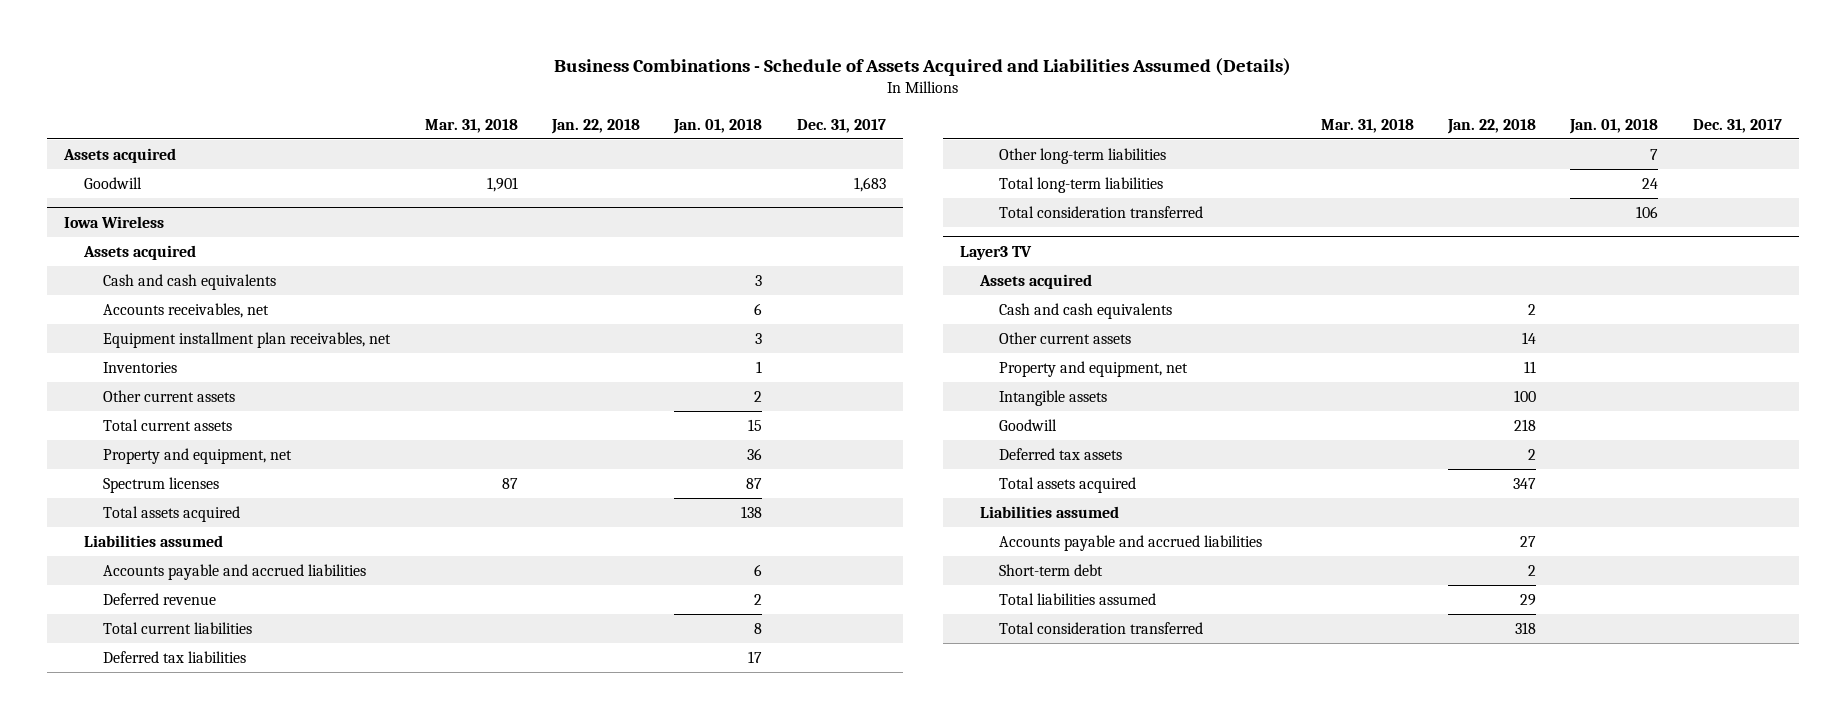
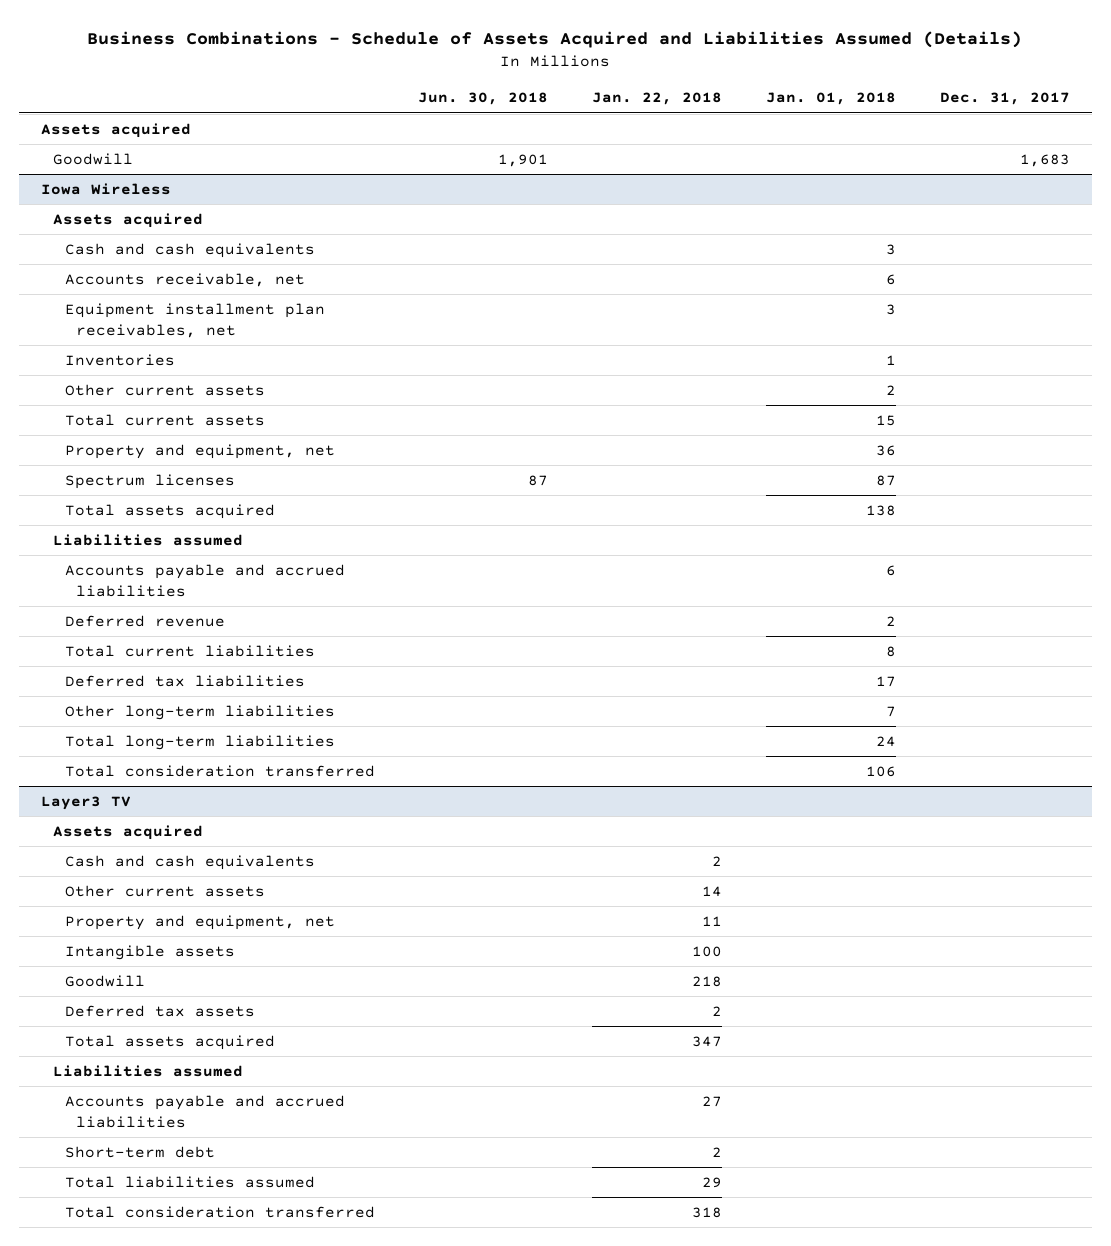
[424,118,518,133] Mar. 31, 2018 -> none
none -> [418,92,549,106] Jun. 30, 2018
[103,303,270,319] Accounts receivables, net -> [64,272,305,287] Accounts receivable, net

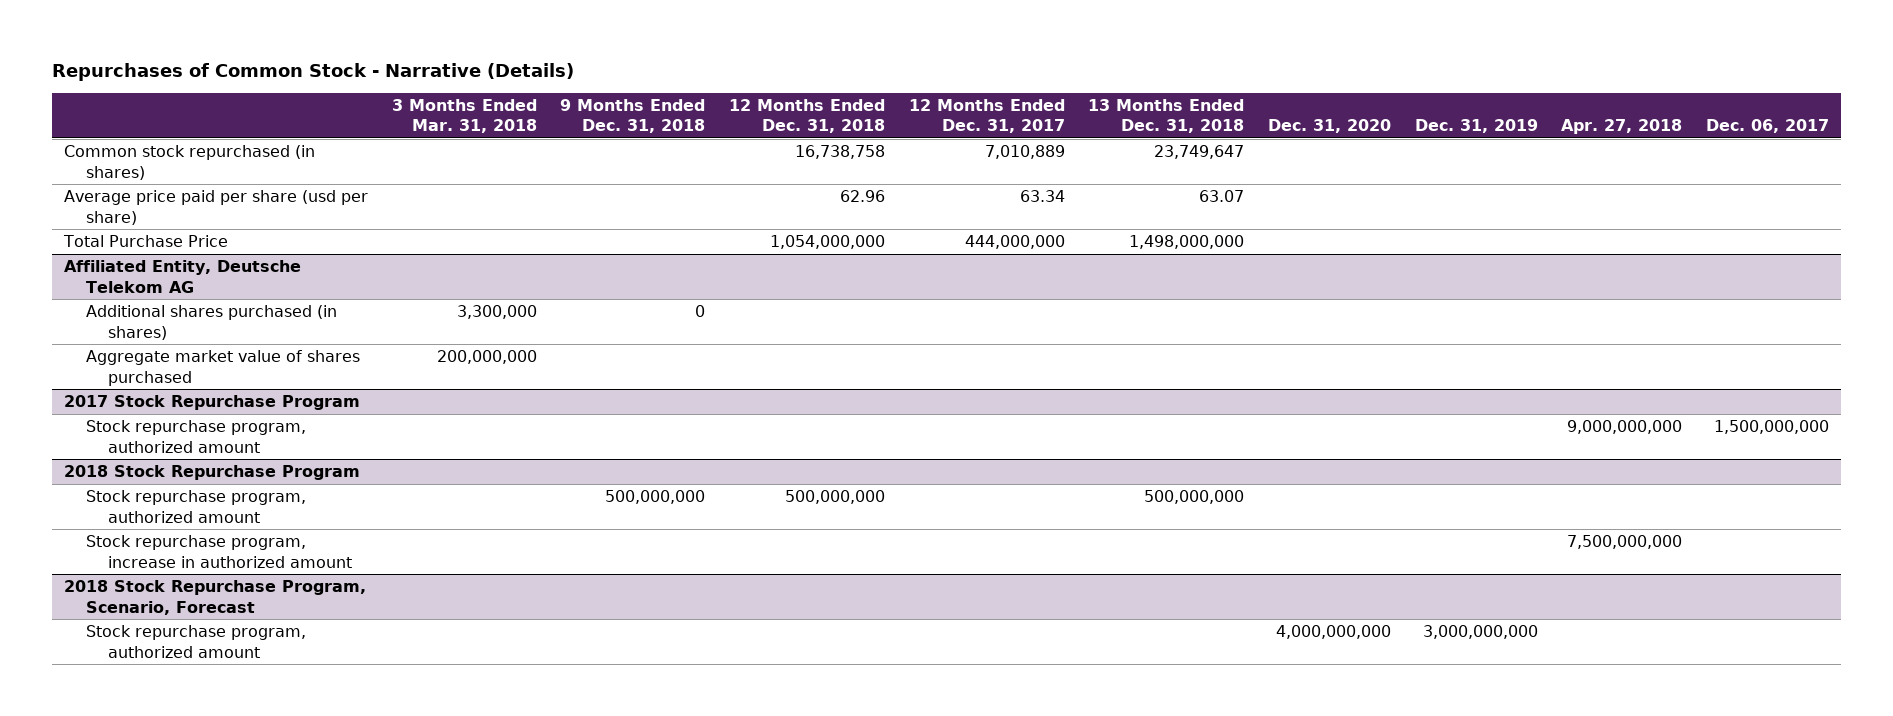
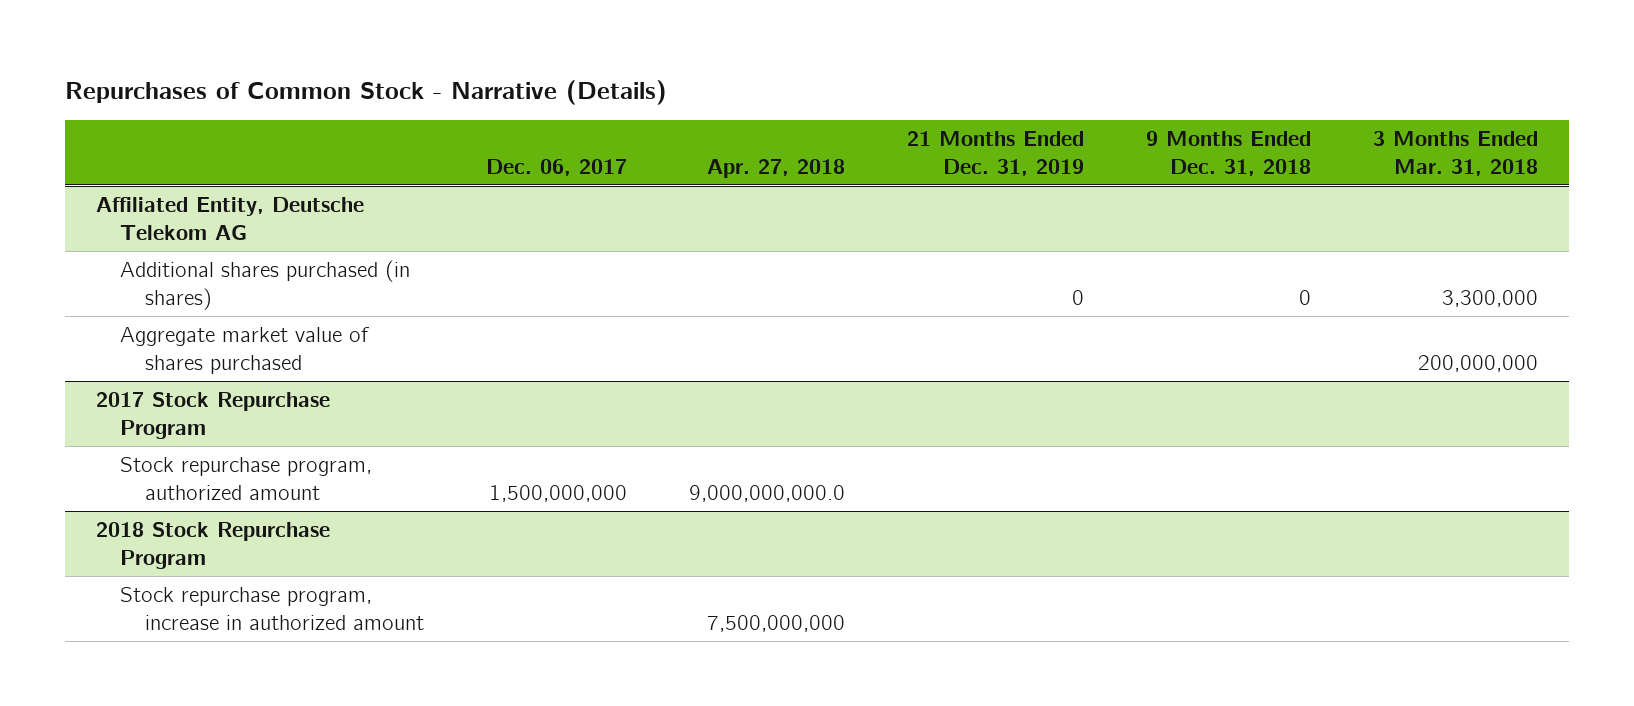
[729,98,886,134] 12 Months Ended Dec. 31, 2018 -> none
[908,98,1065,134] 12 Months Ended Dec. 31, 2017 -> none
[1088,98,1245,134] 13 Months Ended Dec. 31, 2018 -> none
[1268,119,1392,134] Dec. 31, 2020 -> none
[1414,119,1538,134] Dec. 31, 2019 -> none
none -> [906,131,1084,176] 21 Months Ended Dec. 31, 2019
[64,145,316,180] Common stock repurchased (in shares) -> none
[64,190,369,225] Average price paid per share (usd per share) -> none
[63,235,229,248] Total Purchase Price -> none
[1567,420,1683,435] 9,000,000,000 -> [688,484,845,502] 9,000,000,000.0
[86,490,307,523] Stock repurchase program, authorized amount -> none
[64,580,367,615] 2018 Stock Repurchase Program, Scenario, Forecast -> none
[86,625,307,658] Stock repurchase program, authorized amount -> none

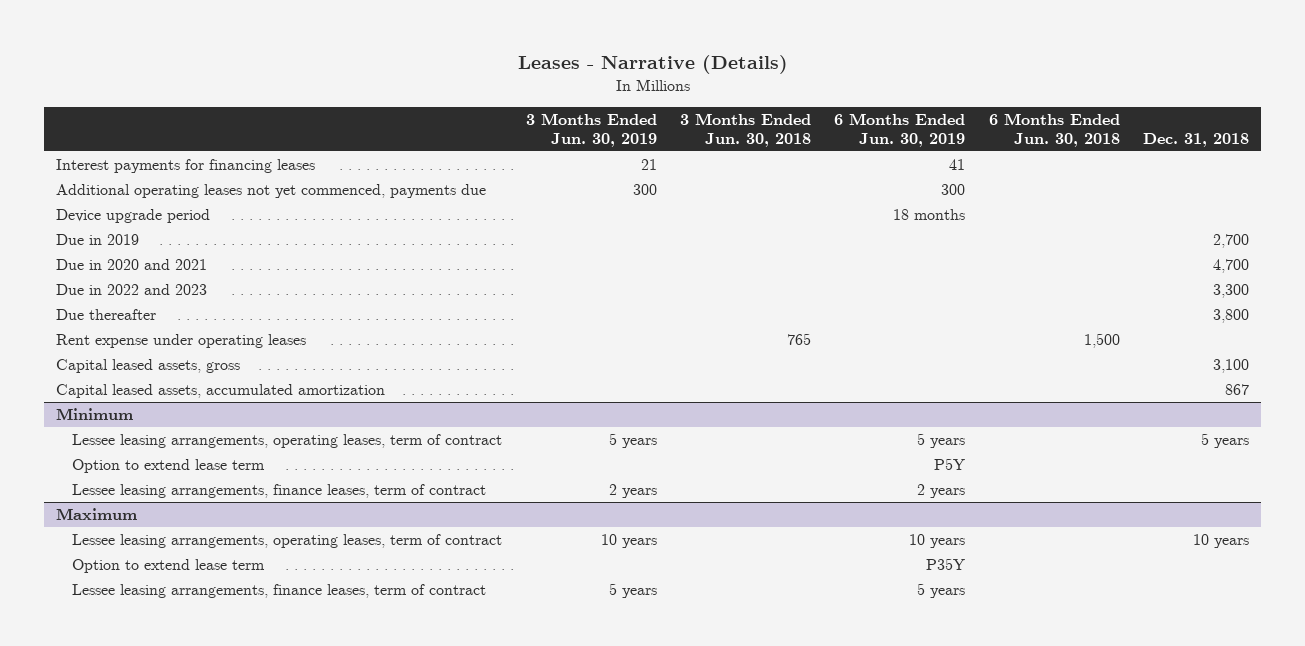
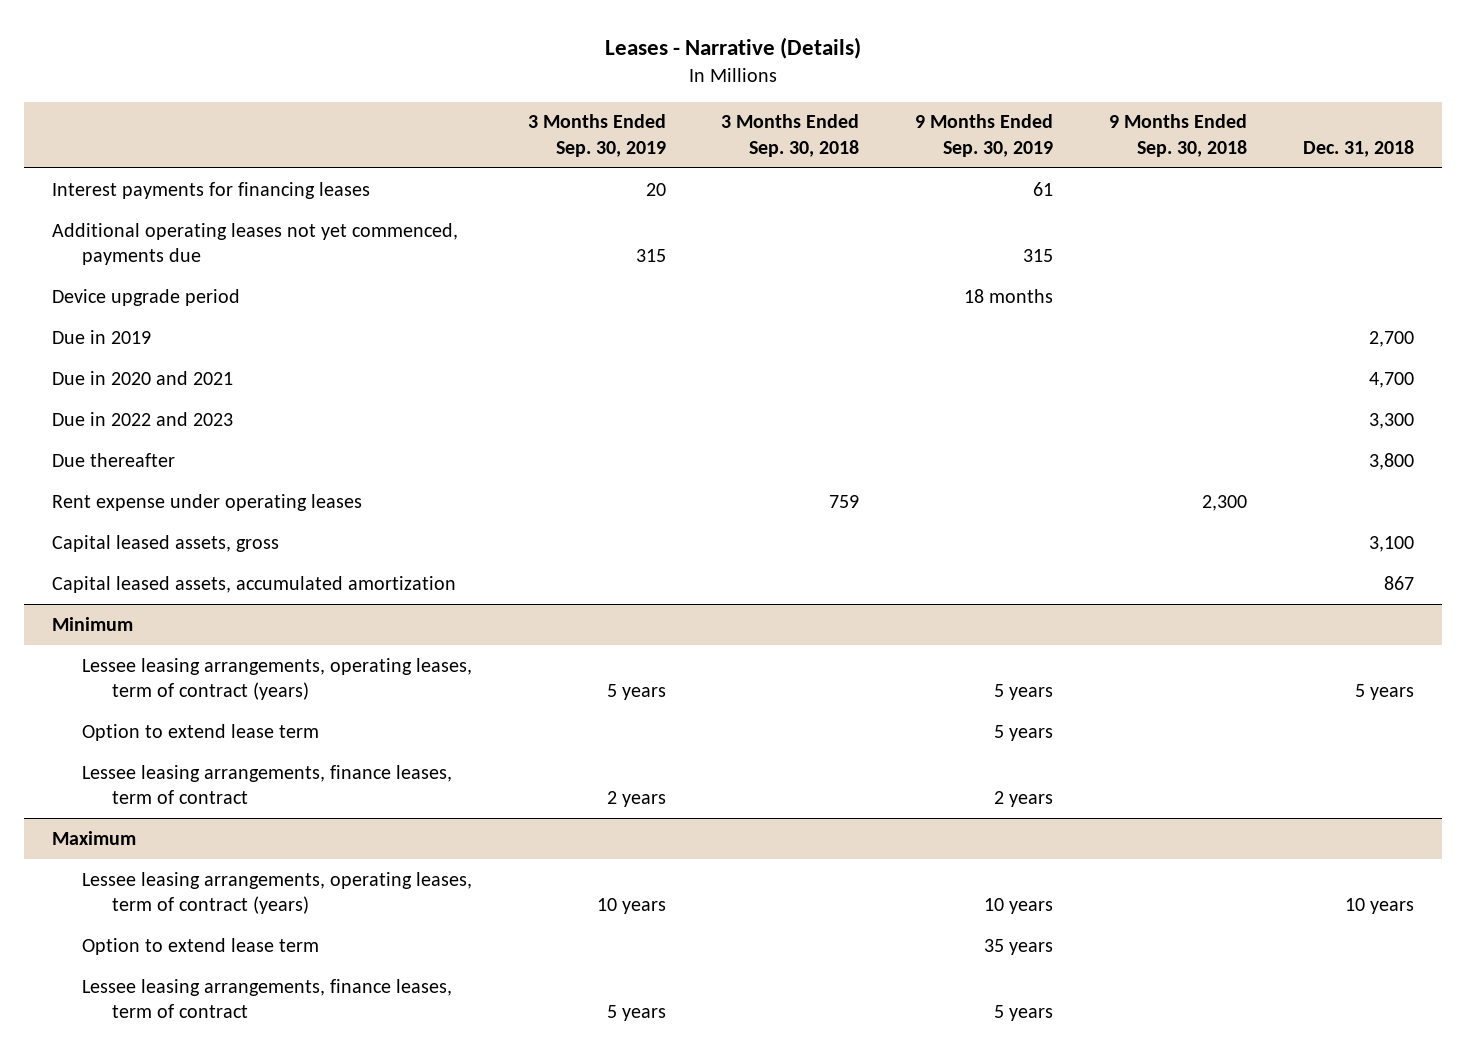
[525,112,657,147] 3 Months Ended Jun. 30, 2019 -> none
[679,112,811,147] 3 Months Ended Jun. 30, 2018 -> none
[834,112,966,147] 6 Months Ended Jun. 30, 2019 -> none
[988,112,1120,147] 6 Months Ended Jun. 30, 2018 -> none
none -> [527,114,666,157] 3 Months Ended Sep. 30, 2019
none -> [721,114,860,157] 3 Months Ended Sep. 30, 2018
none -> [915,114,1054,157] 9 Months Ended Sep. 30, 2019
none -> [1108,114,1247,157] 9 Months Ended Sep. 30, 2018
[72,433,503,448] Lessee leasing arrangements, operating leases, term of contract -> [81,657,472,701] Lessee leasing arrangements, operating leases, term of contract (years)
[72,533,503,548] Lessee leasing arrangements, operating leases, term of contract -> [81,871,472,915] Lessee leasing arrangements, operating leases, term of contract (years)

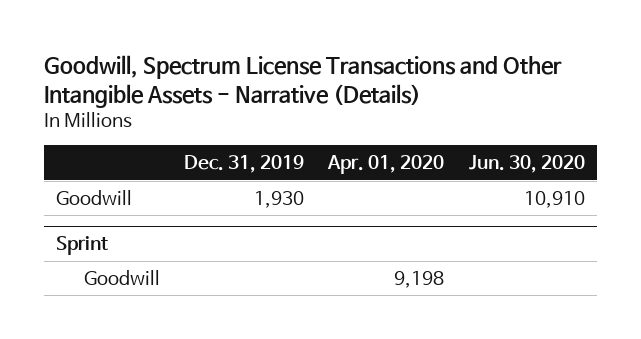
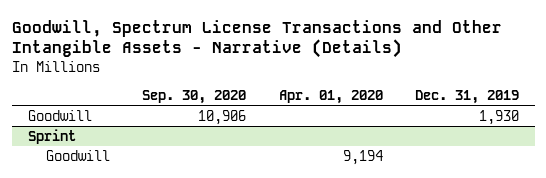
[468,155,585,174] Jun. 30, 2020 -> none
none -> [142,89,247,104] Sep. 30, 2020
[394,270,445,288] 9,198 -> [342,149,383,165] 9,194

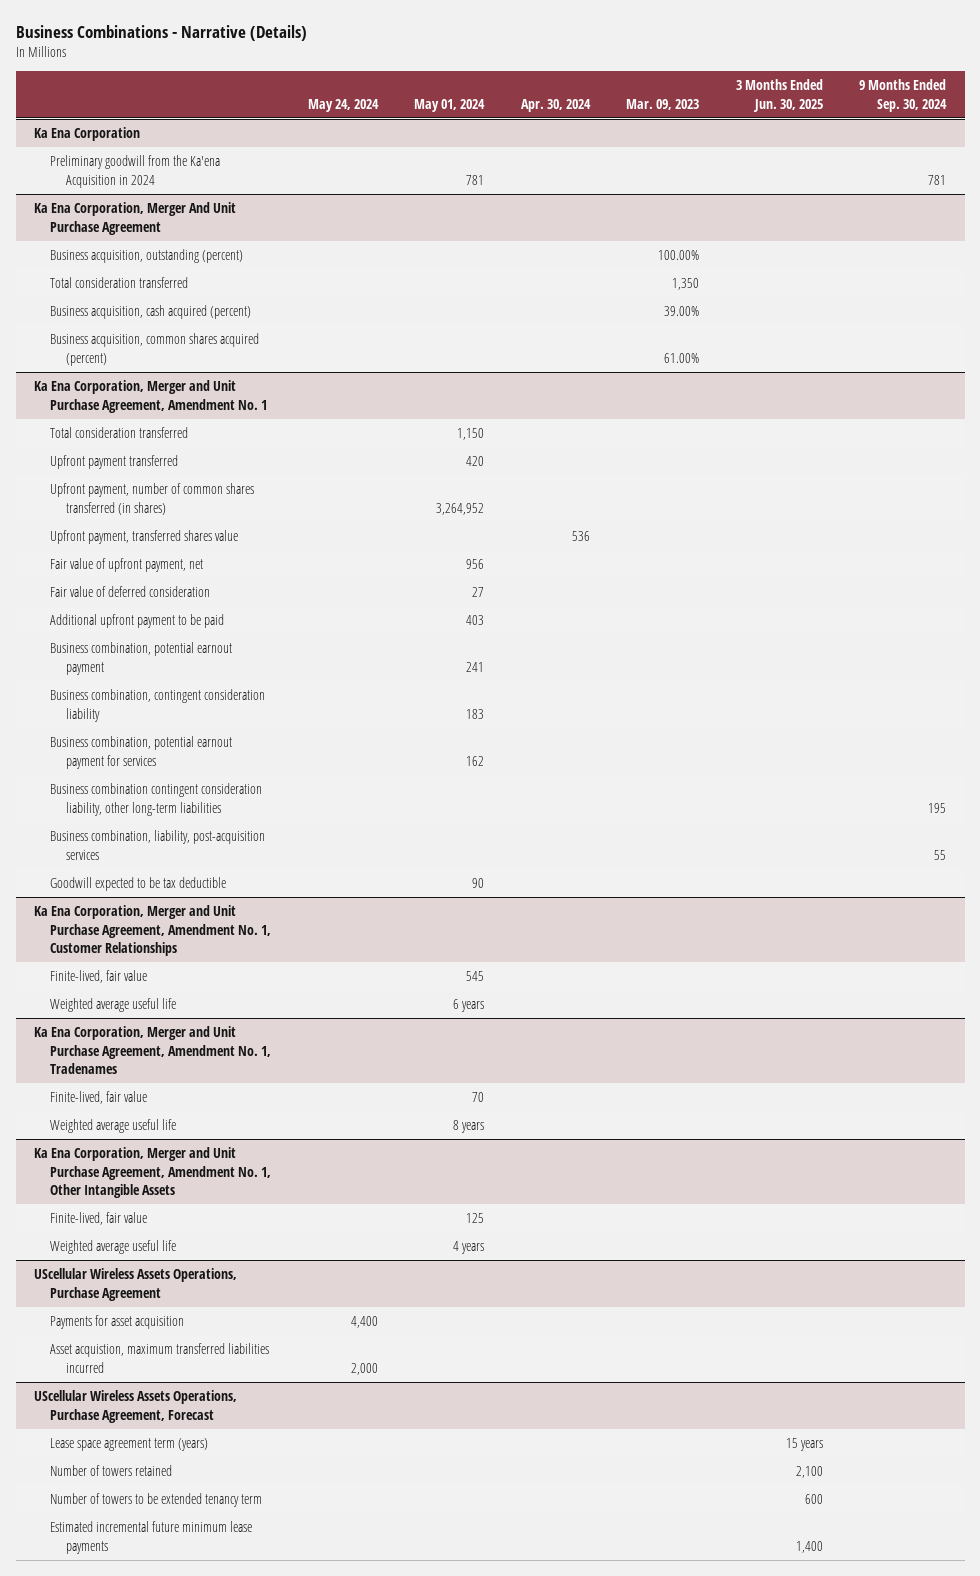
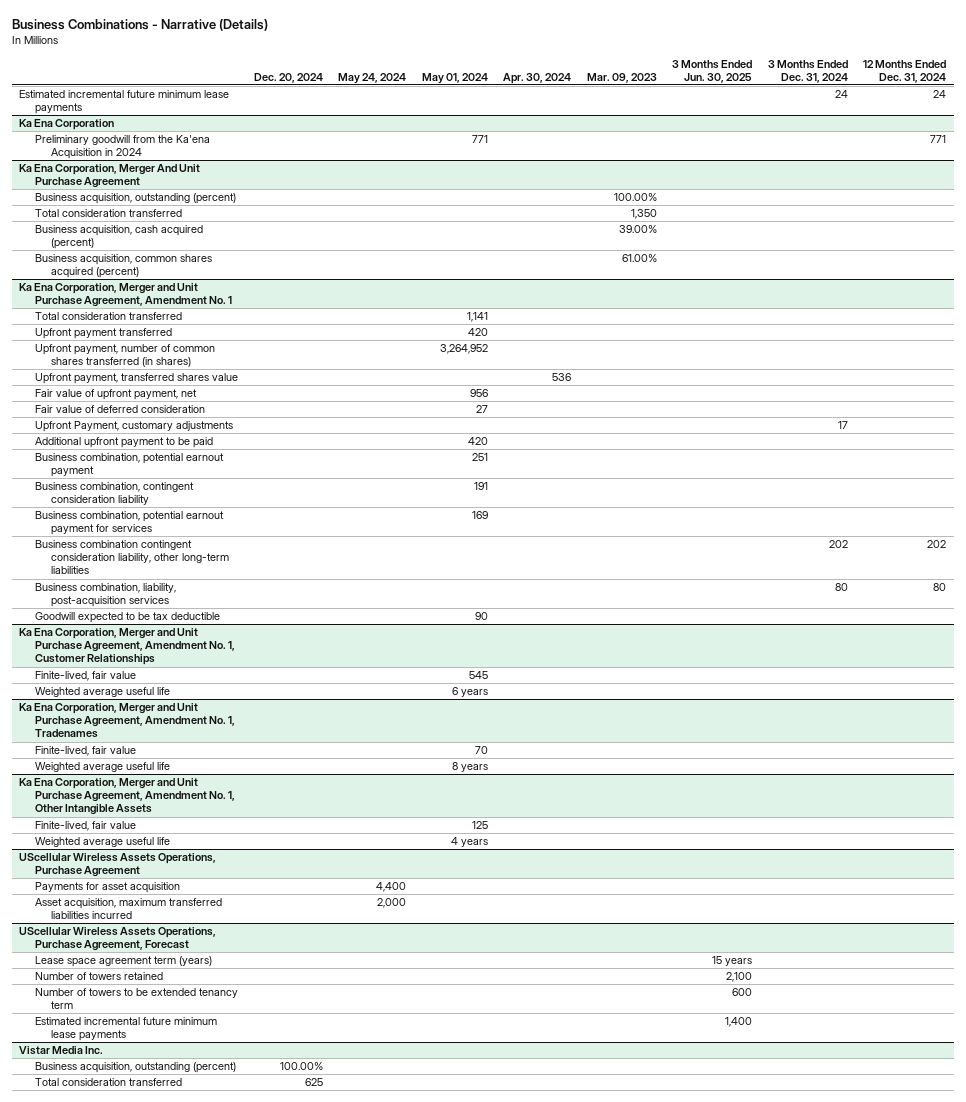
[859,79,948,112] 9 Months Ended Sep. 30, 2024 -> none
none -> [253,72,323,83] Dec. 20, 2024
none -> [767,59,848,83] 3 Months Ended Dec. 31, 2024
none -> [863,59,947,83] 12 Months Ended Dec. 31, 2024
none -> [19,90,230,115] Estimated incremental future minimum lease payments
[466,174,485,185] 781 -> [471,135,488,144] 771
[457,428,485,441] 1,150 -> [466,312,488,323] 1,141
none -> [35,421,234,433] Upfront Payment, customary adjustments
[466,615,485,626] 403 -> [467,437,488,446] 420
[466,661,485,672] 241 -> [471,453,488,462] 251
[466,708,485,719] 183 -> [473,482,488,491] 191
[466,755,485,766] 162 -> [471,511,488,520] 169
[50,1343,270,1373] Asset acquistion, maximum transferred liabilities incurred -> [35,898,223,920] Asset acquisition, maximum transferred liabilities incurred
none -> [19,1046,104,1056] Vistar Media Inc.
none -> [35,1062,237,1074] Business acquisition, outstanding (percent)
none -> [35,1078,183,1087] Total consideration transferred

